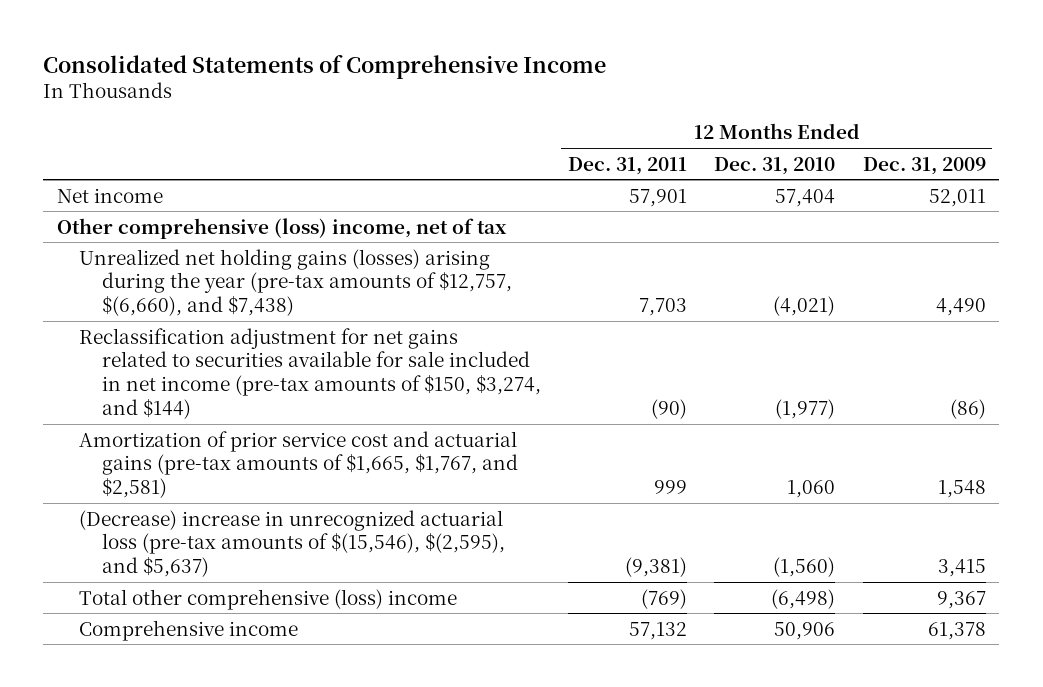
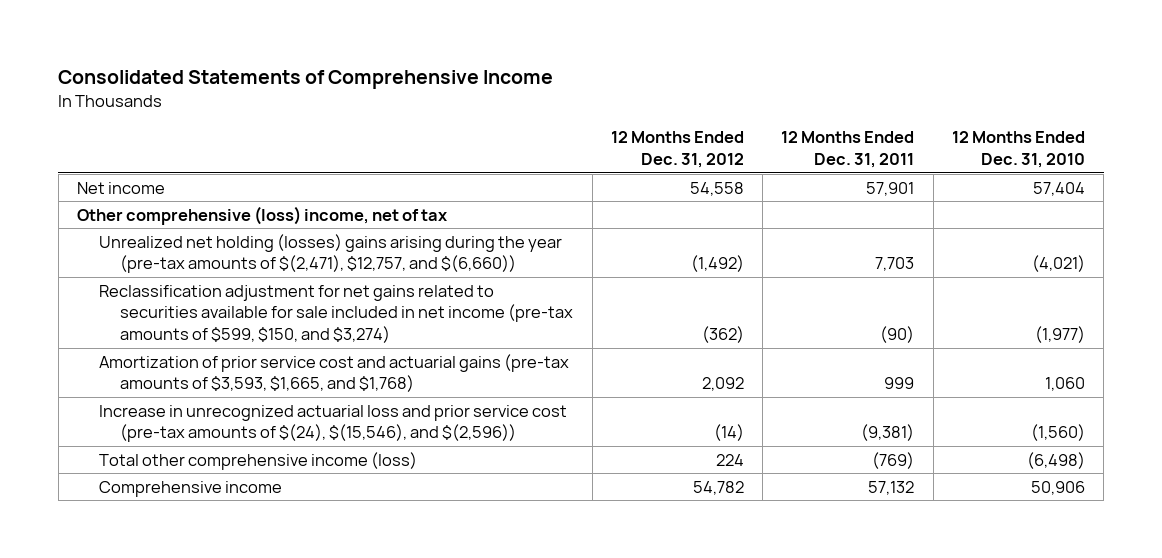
[862,156,986,175] Dec. 31, 2009 -> none
none -> [610,131,744,168] 12 Months Ended Dec. 31, 2012
[79,248,512,317] Unrealized net holding gains (losses) arising during the year (pre-tax amounts of $12,757, $(6,660), and $7,438) -> [98,233,562,274] Unrealized net holding (losses) gains arising during the year (pre-tax amounts of $(2,471), $12,757, and $(6,660))
[79,327,541,419] Reclassification adjustment for net gains related to securities available for sale included in net income (pre-tax amounts of $150, $3,274, and $144) -> [98,284,574,344] Reclassification adjustment for net gains related to securities available for sale included in net income (pre-tax amounts of $599, $150, and $3,274)
[79,430,518,499] Amortization of prior service cost and actuarial gains (pre-tax amounts of $1,665, $1,767, and $2,581) -> [98,353,569,393] Amortization of prior service cost and actuarial gains (pre-tax amounts of $3,593, $1,665, and $1,768)
[79,509,505,578] (Decrease) increase in unrecognized actuarial loss (pre-tax amounts of $(15,546), $(2,595), and $5,637) -> [98,404,567,443] Increase in unrecognized actuarial loss and prior service cost (pre-tax amounts of $(24), $(15,546), and $(2,596))
[79,588,458,610] Total other comprehensive (loss) income -> [98,451,417,470] Total other comprehensive income (loss)

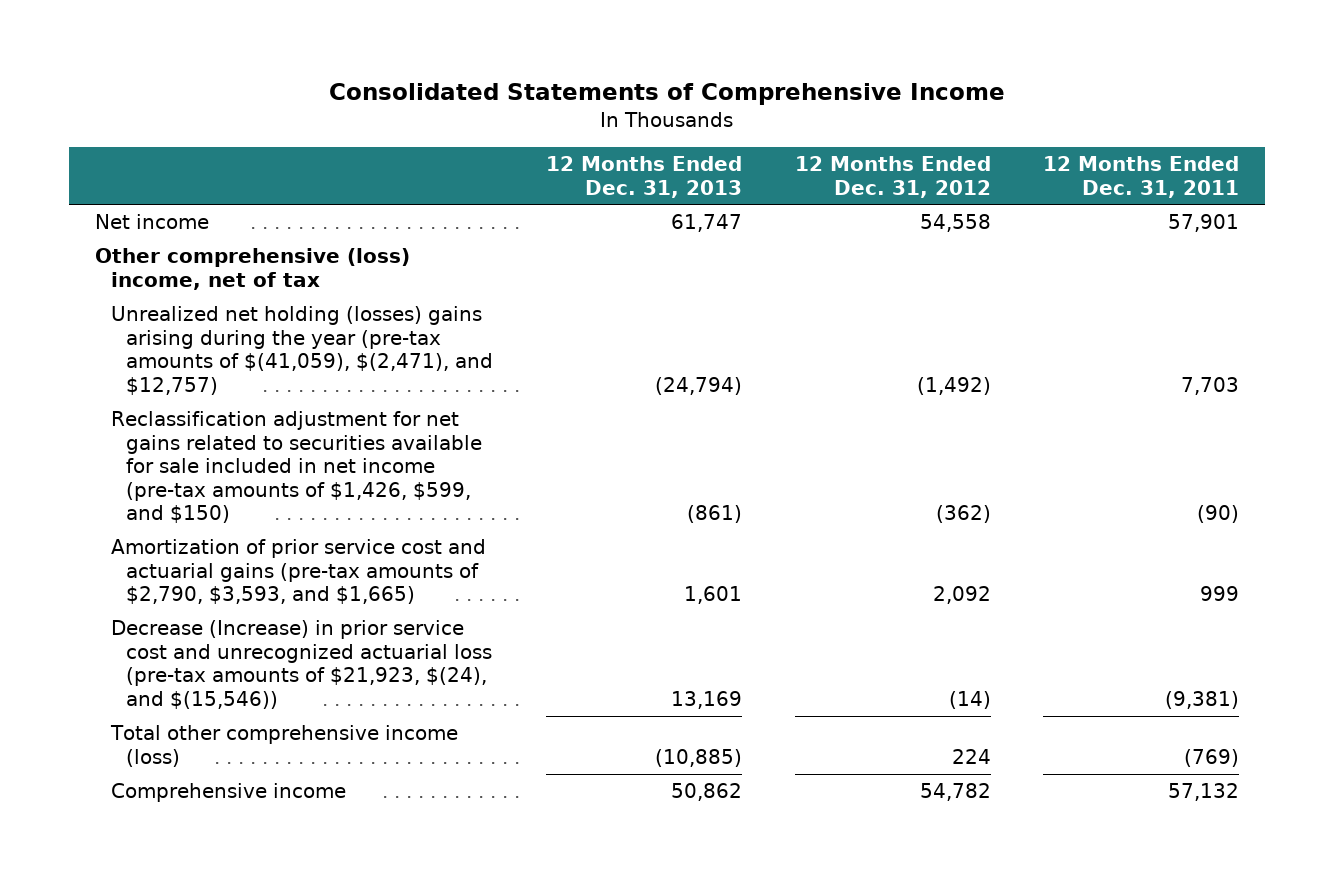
[952,131,1086,168] 12 Months Ended Dec. 31, 2010 -> none
none -> [545,156,742,198] 12 Months Ended Dec. 31, 2013
[98,233,562,274] Unrealized net holding (losses) gains arising during the year (pre-tax amounts of $(2,471), $12,757, and $(6,660)) -> [110,306,494,395] Unrealized net holding (losses) gains arising during the year (pre-tax amounts of $(41,059), $(2,471), and $12,757)
[98,284,574,344] Reclassification adjustment for net gains related to securities available for sale included in net income (pre-tax amounts of $599, $150, and $3,274) -> [110,411,483,524] Reclassification adjustment for net gains related to securities available for sale included in net income (pre-tax amounts of $1,426, $599, and $150)
[98,353,569,393] Amortization of prior service cost and actuarial gains (pre-tax amounts of $3,593, $1,665, and $1,768) -> [110,539,486,605] Amortization of prior service cost and actuarial gains (pre-tax amounts of $2,790, $3,593, and $1,665)
[98,404,567,443] Increase in unrecognized actuarial loss and prior service cost (pre-tax amounts of $(24), $(15,546), and $(2,596)) -> [110,620,493,709] Decrease (Increase) in prior service cost and unrecognized actuarial loss (pre-tax amounts of $21,923, $(24), and $(15,546))

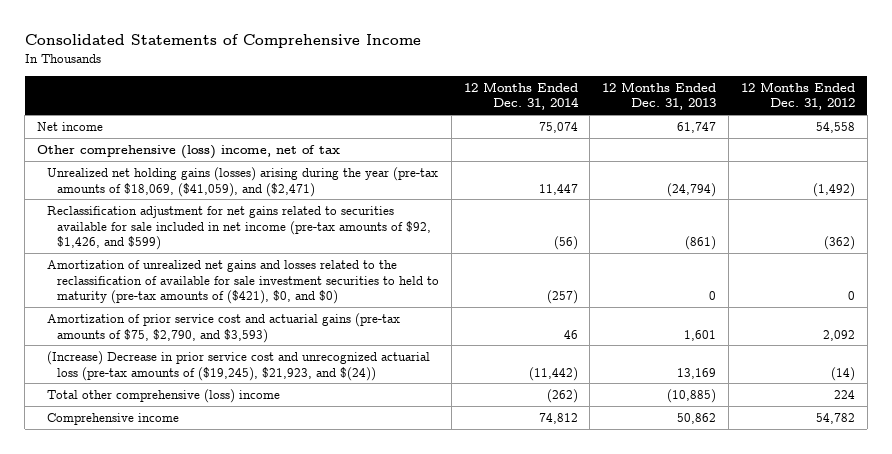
[1043,156,1240,198] 12 Months Ended Dec. 31, 2011 -> none
none -> [463,81,579,111] 12 Months Ended Dec. 31, 2014
[110,306,494,395] Unrealized net holding (losses) gains arising during the year (pre-tax amounts of $(41,059), $(2,471), and $12,757) -> [46,166,438,197] Unrealized net holding gains (losses) arising during the year (pre-tax amounts of $18,069, ($41,059), and ($2,471)
none -> [46,205,432,251] Reclassification adjustment for net gains related to securities available for sale included in net income (pre-tax amounts of $92, $1,426, and $599)
[110,411,483,524] Reclassification adjustment for net gains related to securities available for sale included in net income (pre-tax amounts of $1,426, $599, and $150) -> [46,259,440,305] Amortization of unrealized net gains and losses related to the reclassification of available for sale investment securities to held to maturity (pre-tax amounts of ($421), $0, and $0)
[686,505,742,524] (861) -> [709,291,717,301] 0
[935,505,991,524] (362) -> [847,291,855,301] 0
[110,539,486,605] Amortization of prior service cost and actuarial gains (pre-tax amounts of $2,790, $3,593, and $1,665) -> [46,312,400,343] Amortization of prior service cost and actuarial gains (pre-tax amounts of $75, $2,790, and $3,593)
[110,620,493,709] Decrease (Increase) in prior service cost and unrecognized actuarial loss (pre-tax amounts of $21,923, $(24), and $(15,546)) -> [46,350,430,381] (Increase) Decrease in prior service cost and unrecognized actuarial loss (pre-tax amounts of ($19,245), $21,923, and $(24))
[109,725,458,767] Total other comprehensive income (loss) -> [46,388,280,403] Total other comprehensive (loss) income

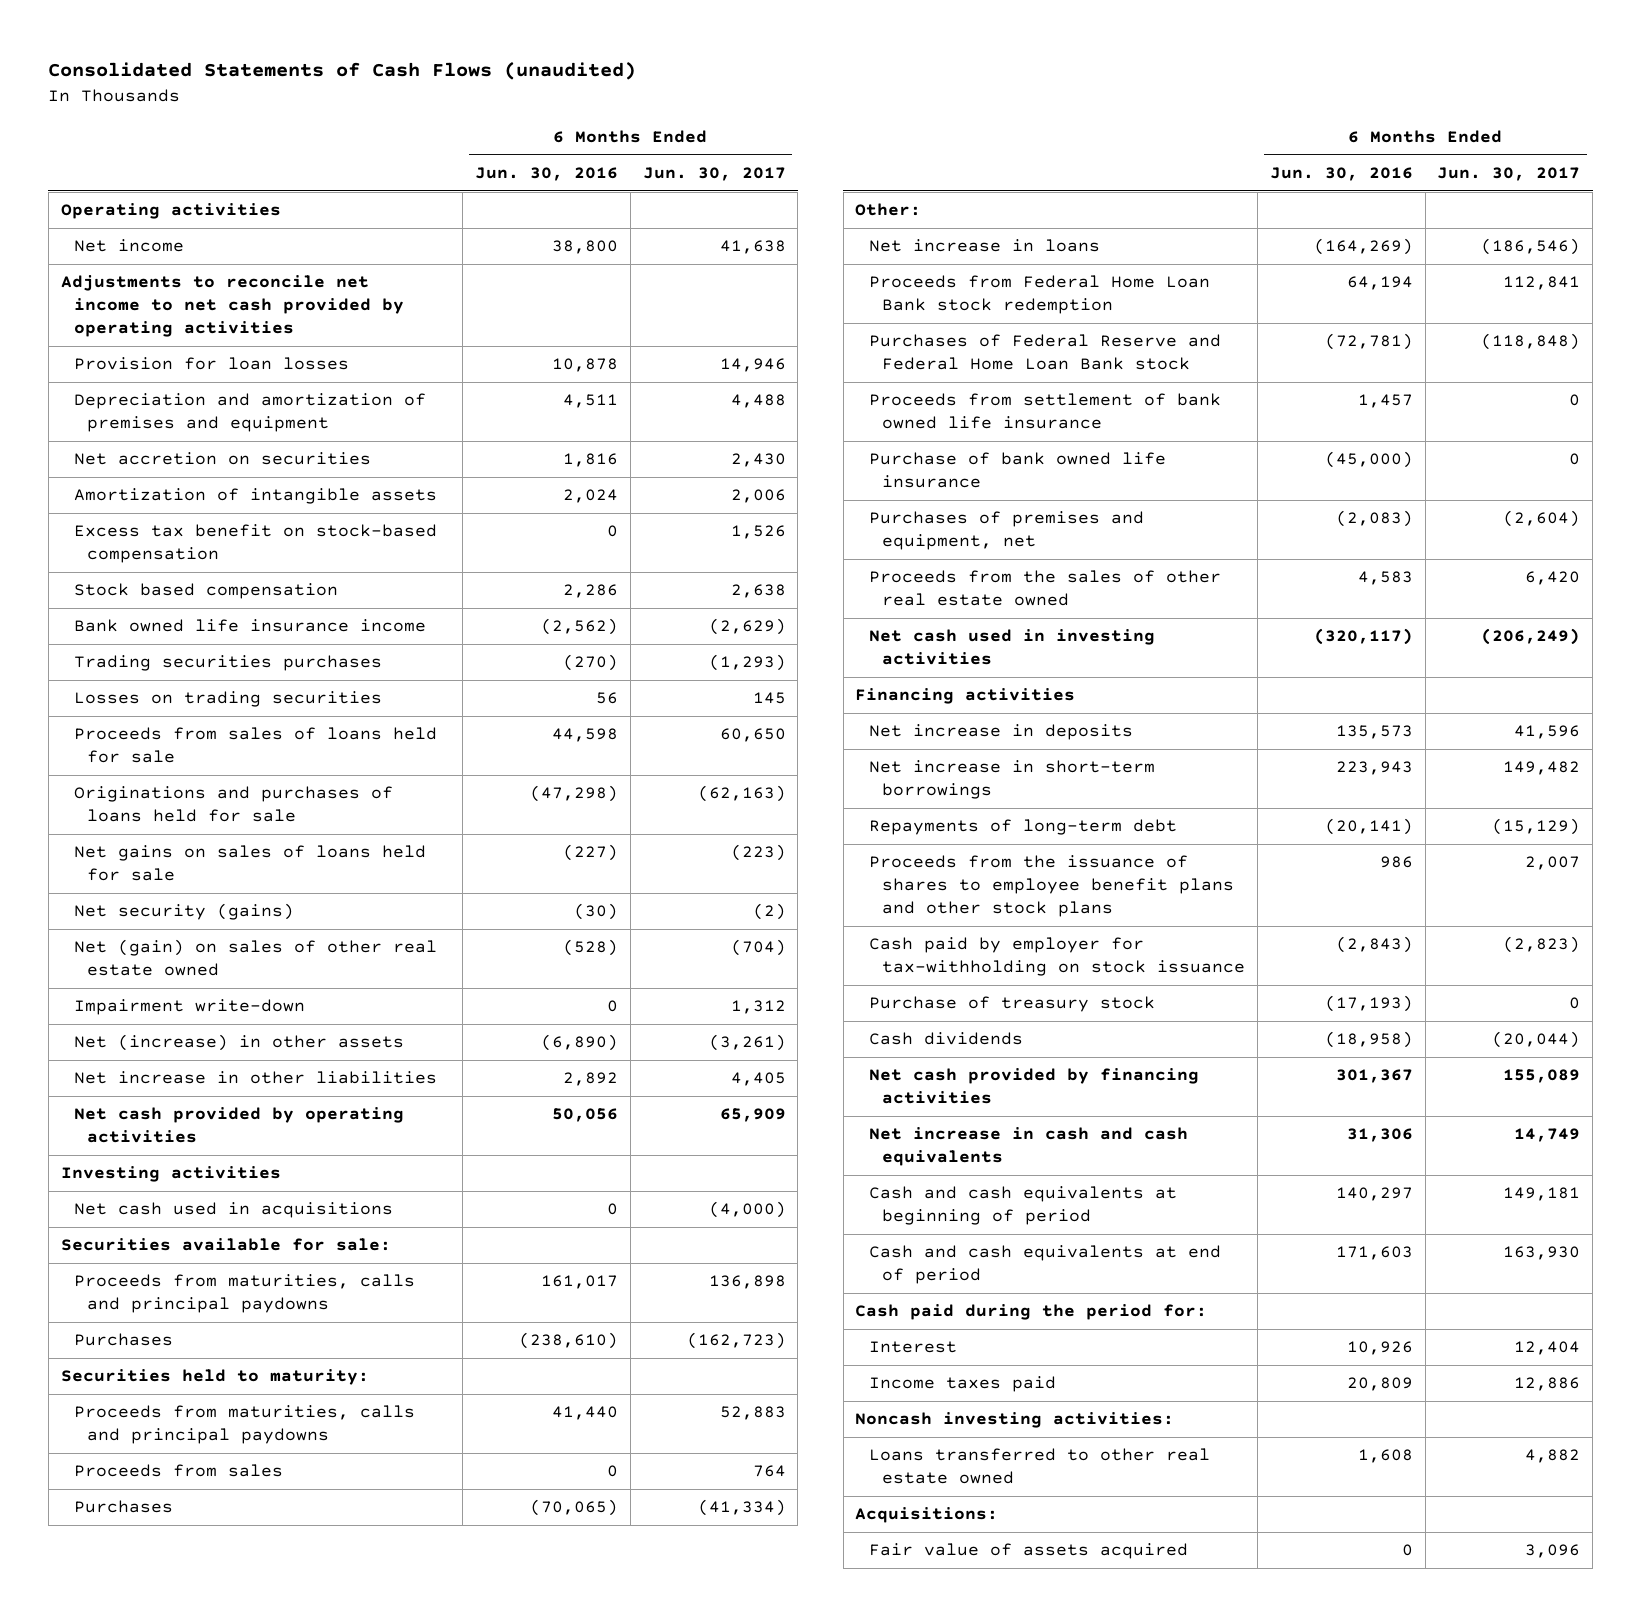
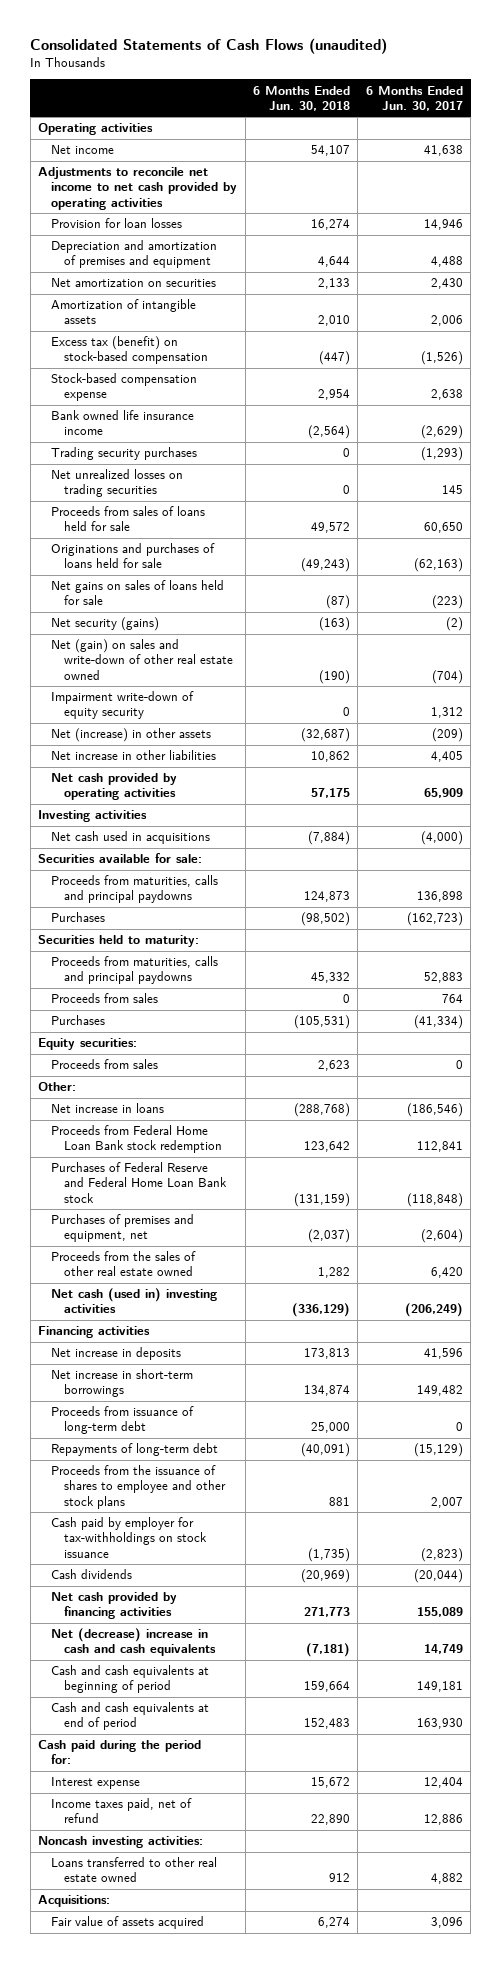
[475,167,619,182] Jun. 30, 2016 -> none
none -> [253,85,351,111] 6 Months Ended Jun. 30, 2018
[73,452,371,466] Net accretion on securities -> [51,278,217,288] Net amortization on securities
[73,524,437,564] Excess tax benefit on stock-based compensation -> [51,336,209,365] Excess tax (benefit) on stock-based compensation
[730,525,786,540] 1,526 -> [420,351,463,366] (1,526)
[73,583,338,600] Stock based compensation -> [51,373,198,402] Stock-based compensation expense
[73,655,382,672] Trading securities purchases -> [51,447,198,461] Trading security purchases
[73,691,382,708] Losses on trading securities -> [51,469,184,498] Net unrealized losses on trading securities
[73,939,437,977] Net (gain) on sales of other real estate owned -> [51,639,234,680] Net (gain) on sales and write-down of other real estate owned
[73,999,305,1016] Impairment write-down -> [51,691,195,720] Impairment write-down of equity security
[708,1034,786,1052] (3,261) -> [431,728,463,743] (209)
none -> [38,1038,138,1051] Equity securities:
none -> [51,1059,159,1070] Proceeds from sales
[868,393,1221,430] Proceeds from settlement of bank owned life insurance -> none
[868,452,1166,489] Purchase of bank owned life insurance -> none
[868,629,1155,666] Net cash used in investing activities -> [51,1288,218,1314] Net cash (used in) investing activities
none -> [51,1406,195,1435] Proceeds from issuance of long-term debt
[868,996,1155,1013] Purchase of treasury stock -> none
[868,855,1235,918] Proceeds from the issuance of shares to employee benefit plans and other stock plans -> [51,1465,227,1509] Proceeds from the issuance of shares to employee and other stock plans
[868,937,1246,977] Cash paid by employer for tax-withholding on stock issuance -> [51,1517,208,1558] Cash paid by employer for tax-withholdings on stock issuance
[868,1127,1188,1167] Net increase in cash and cash equivalents -> [51,1628,217,1657] Net (decrease) increase in cash and cash equivalents
[868,1341,957,1354] Interest -> [51,1777,141,1790] Interest expense
[868,1376,1056,1393] Income taxes paid -> [51,1798,193,1824] Income taxes paid, net of refund

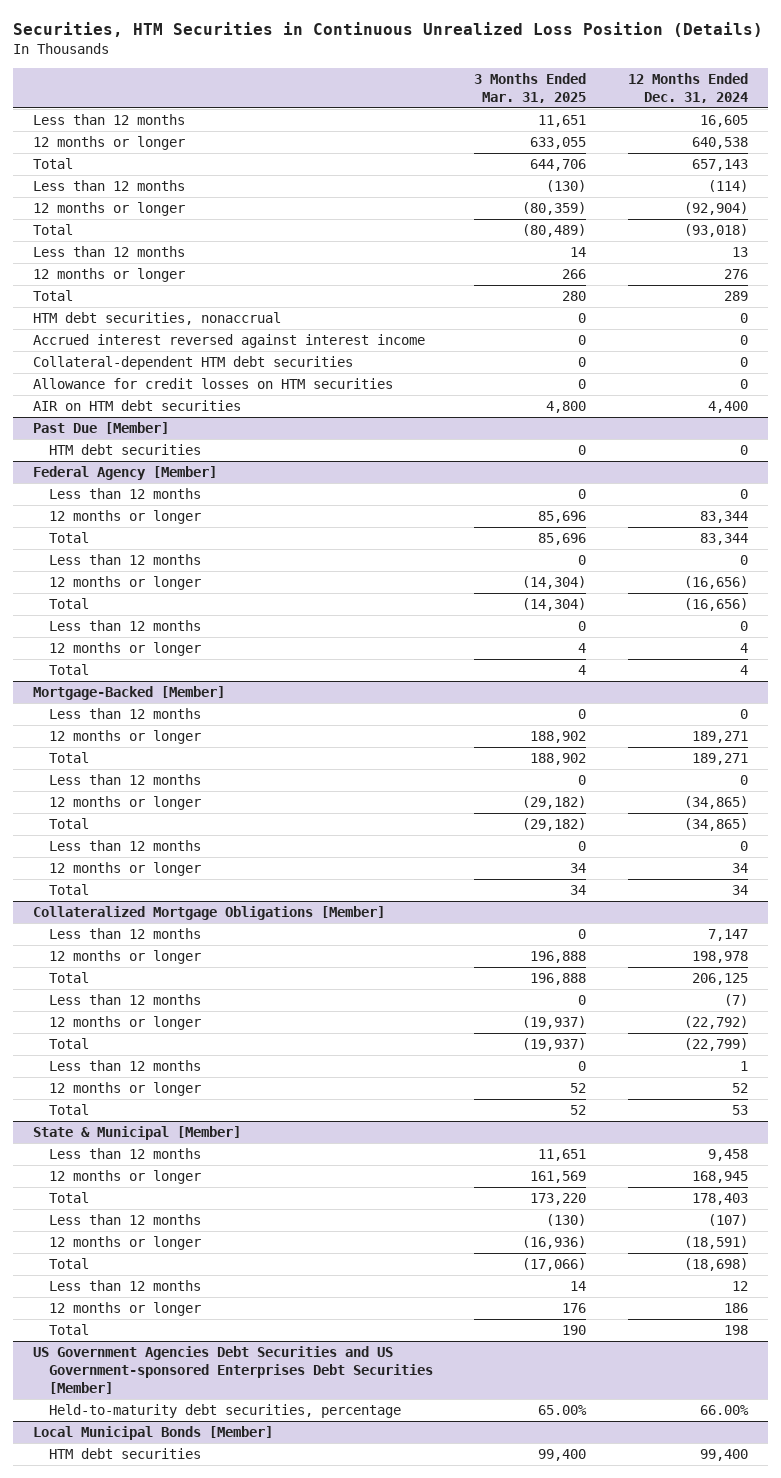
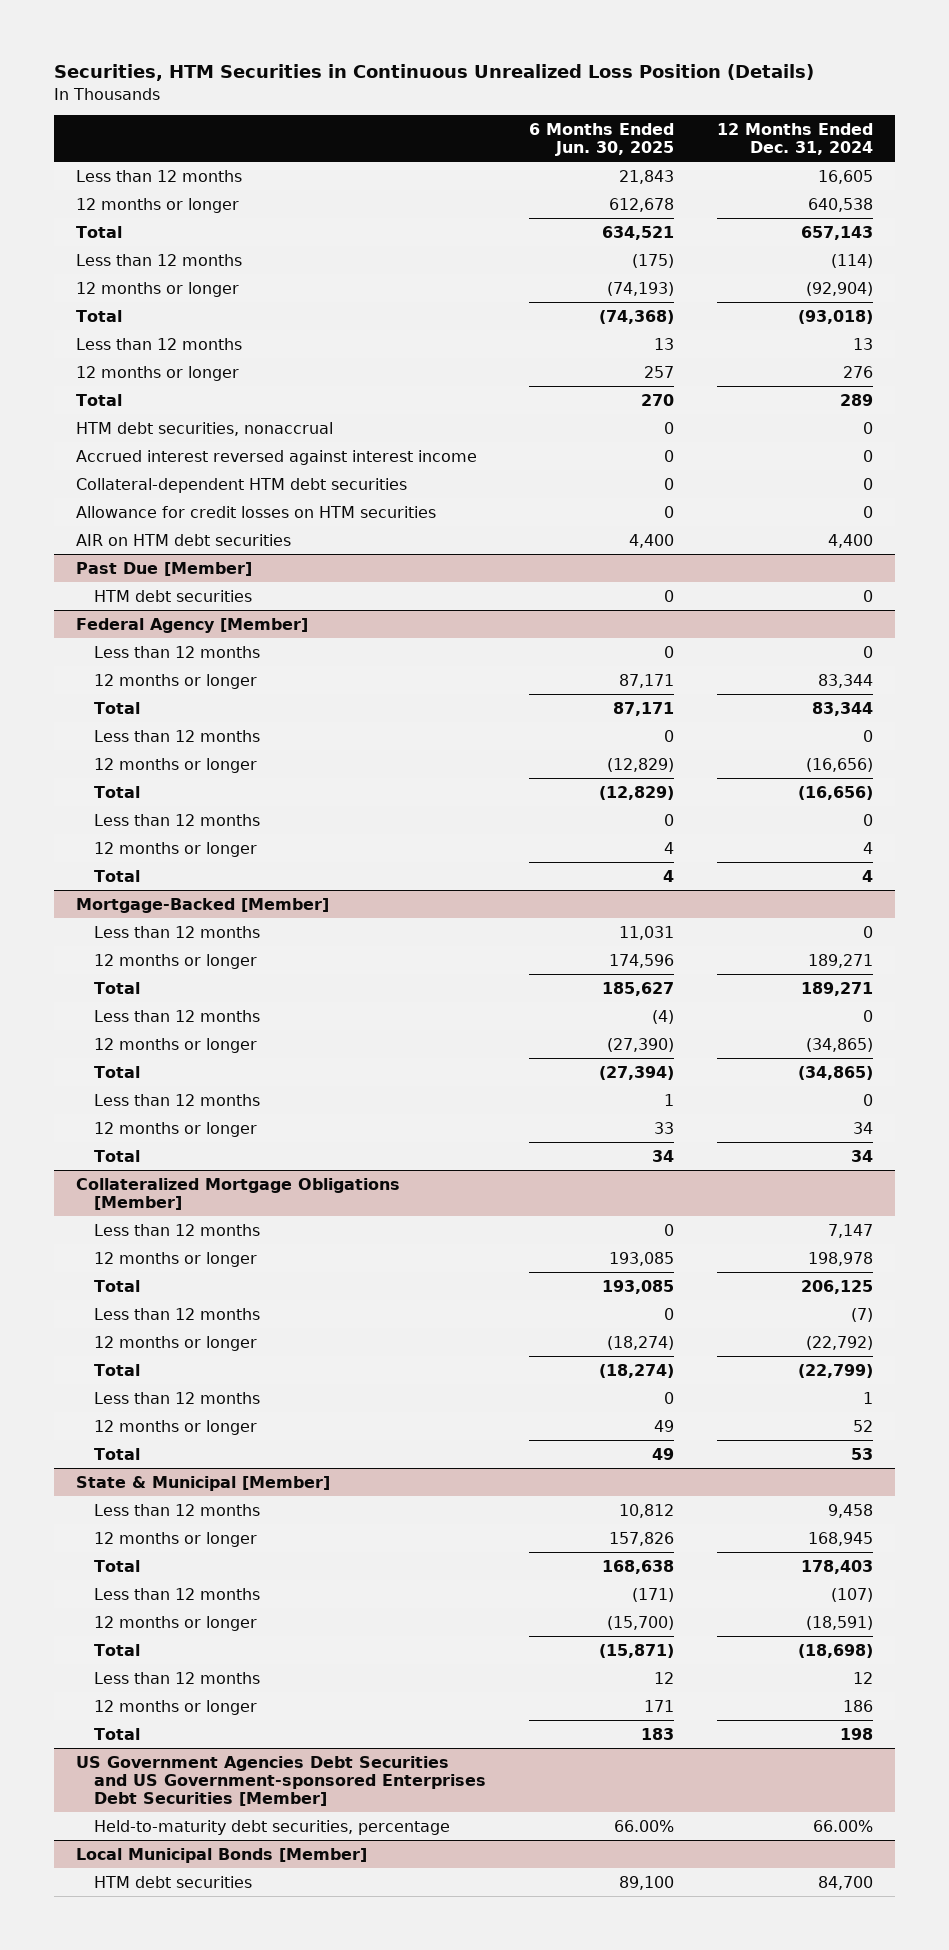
[474,73,587,103] 3 Months Ended Mar. 31, 2025 -> none
none -> [528,123,674,157] 6 Months Ended Jun. 30, 2025
[699,1449,748,1462] 99,400 -> [817,1875,873,1890] 84,700

